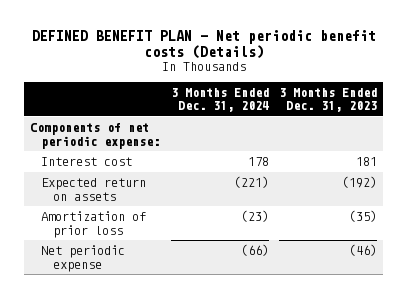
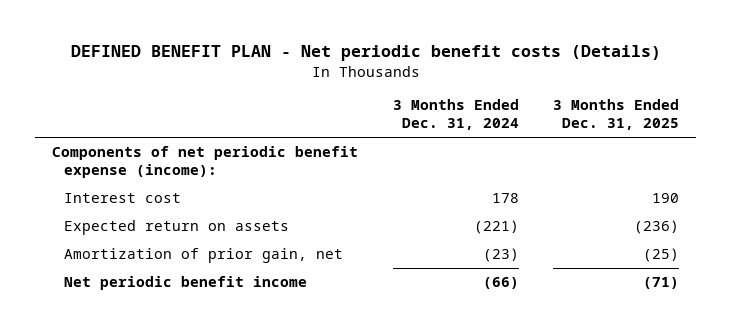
[279,87,378,113] 3 Months Ended Dec. 31, 2023 -> none
none -> [553,99,680,131] 3 Months Ended Dec. 31, 2025
[29,123,161,149] Components of net periodic expense: -> [52,146,359,179] Components of net periodic benefit expense (income):
[41,211,147,238] Amortization of prior loss -> [63,248,343,264] Amortization of prior gain, net
[41,245,126,272] Net periodic expense -> [63,276,307,291] Net periodic benefit income

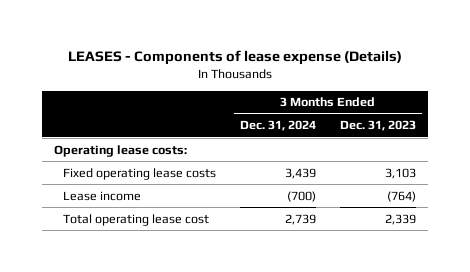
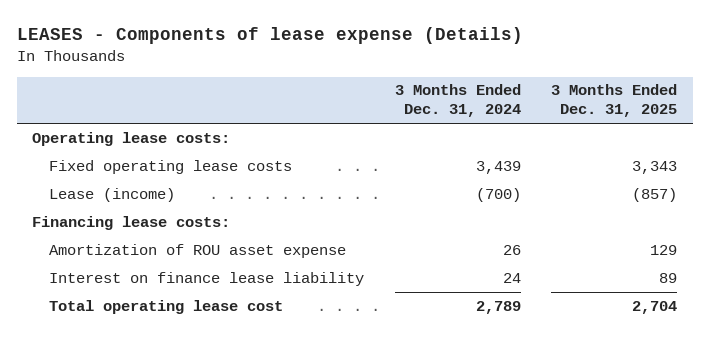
[340,120,417,132] Dec. 31, 2023 -> none
none -> [551,84,678,118] 3 Months Ended Dec. 31, 2025
[63,190,142,201] Lease income -> [49,187,176,202] Lease (income)
none -> [31,215,230,230] Financing lease costs:
none -> [49,243,347,258] Amortization of ROU asset expense
none -> [49,271,365,286] Interest on finance lease liability
[285,213,317,225] 2,739 -> [475,300,521,314] 2,789

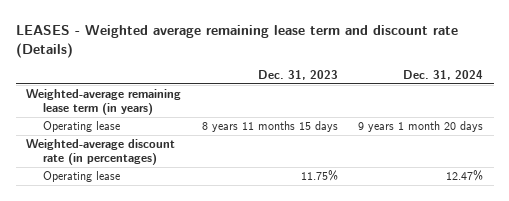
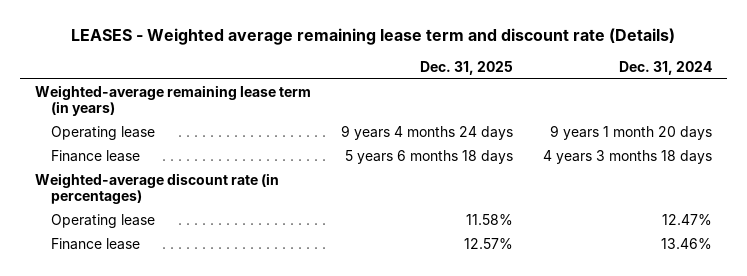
[257,70,338,81] Dec. 31, 2023 -> none
none -> [419,60,513,75] Dec. 31, 2025
none -> [51,149,141,162] Finance lease
none -> [51,237,141,250] Finance lease

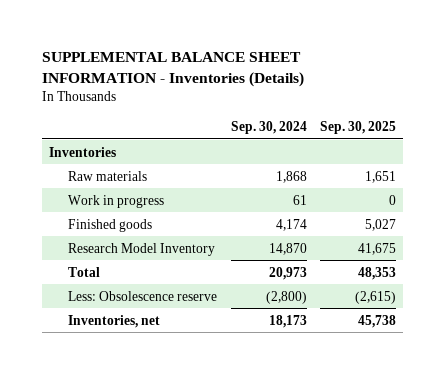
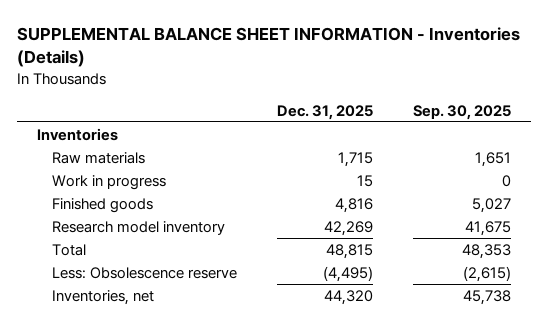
[230,120,307,134] Sep. 30, 2024 -> none
none -> [276,104,373,120] Dec. 31, 2025
[67,242,215,256] Research Model Inventory -> [51,221,225,236] Research model inventory

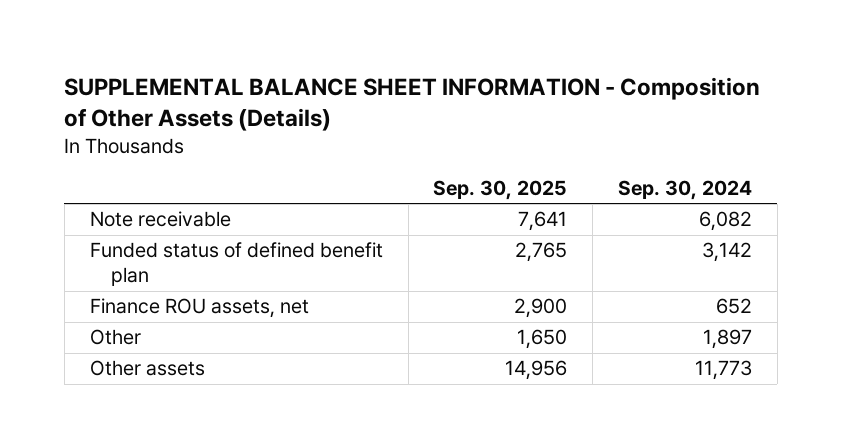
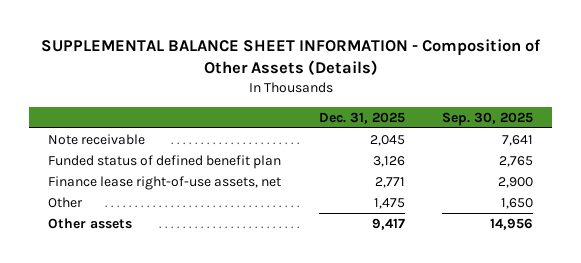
[617,179,752,200] Sep. 30, 2024 -> none
none -> [318,111,405,124] Dec. 31, 2025
[89,298,309,319] Finance ROU assets, net -> [47,176,281,191] Finance lease right-of-use assets, net

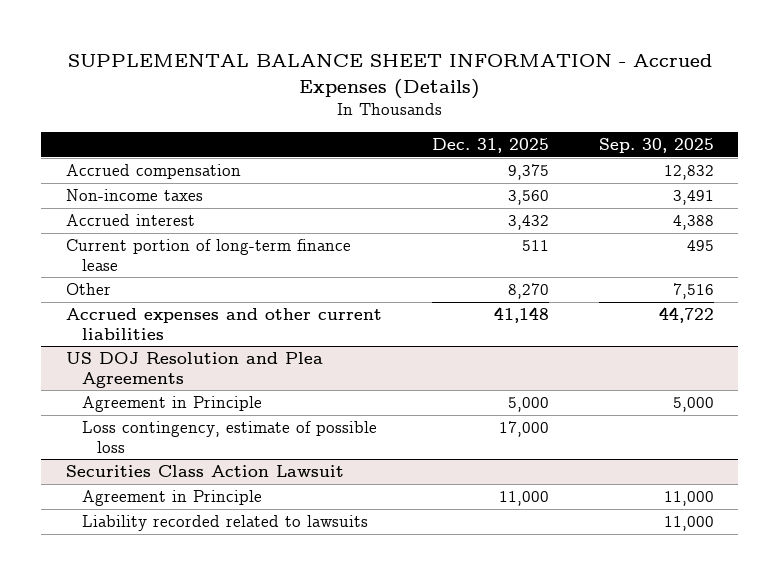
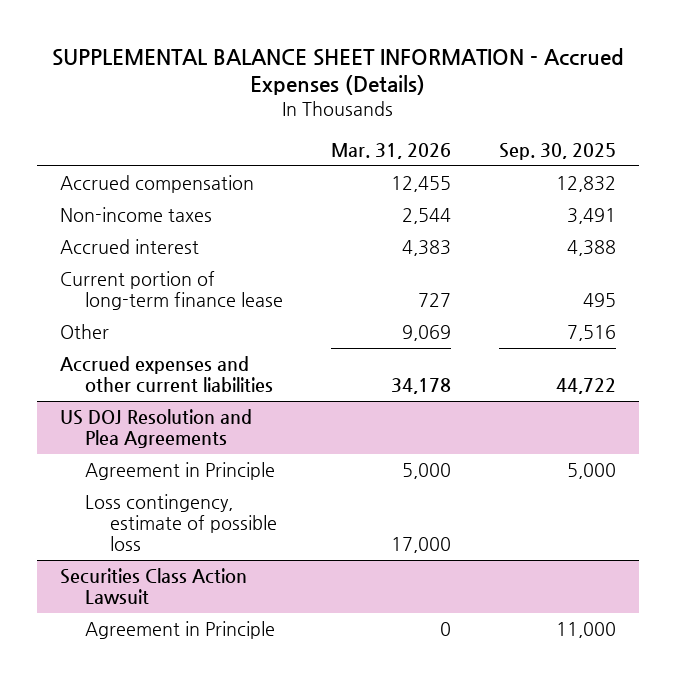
[431,138,549,154] Dec. 31, 2025 -> none
none -> [331,142,452,159] Mar. 31, 2026
[81,515,368,532] Liability recorded related to lawsuits -> none

